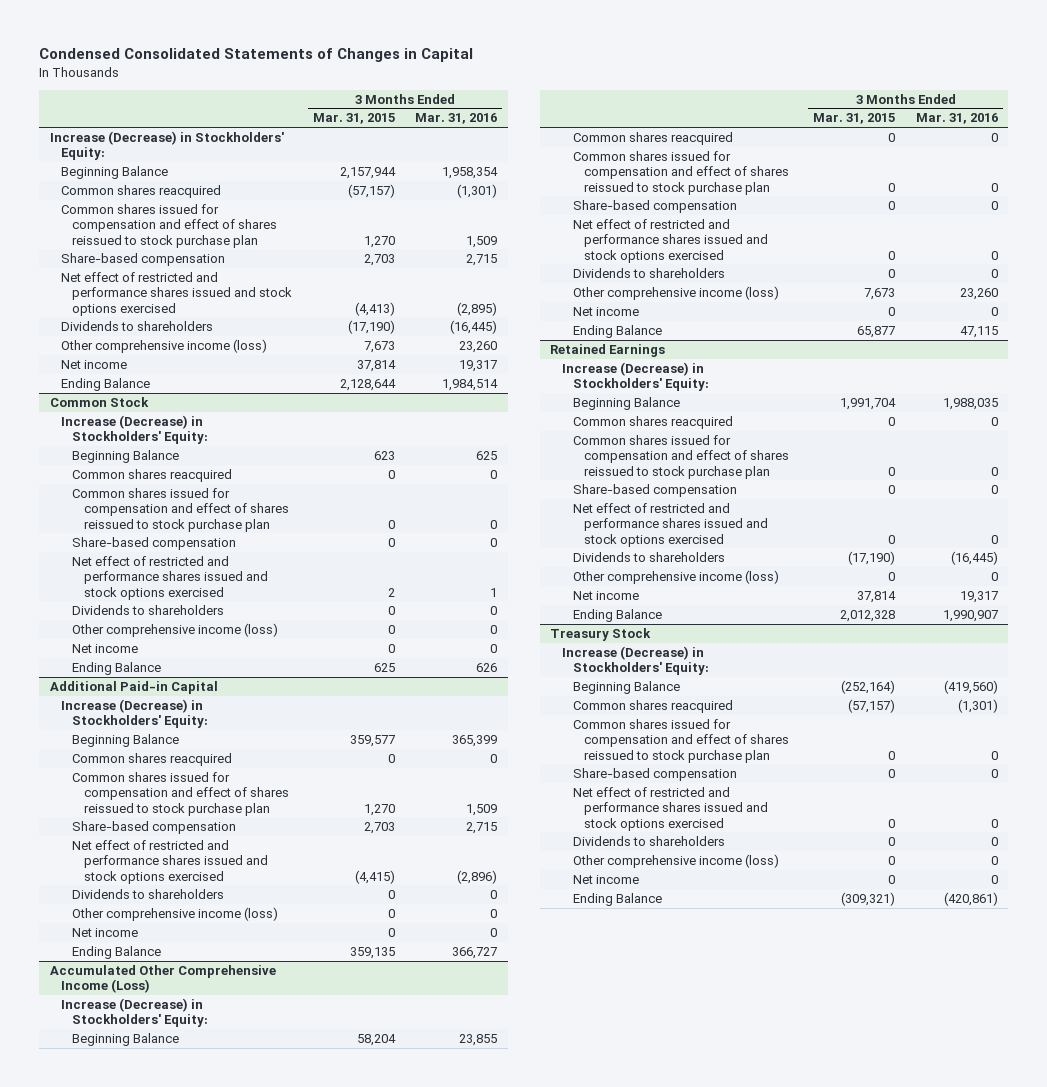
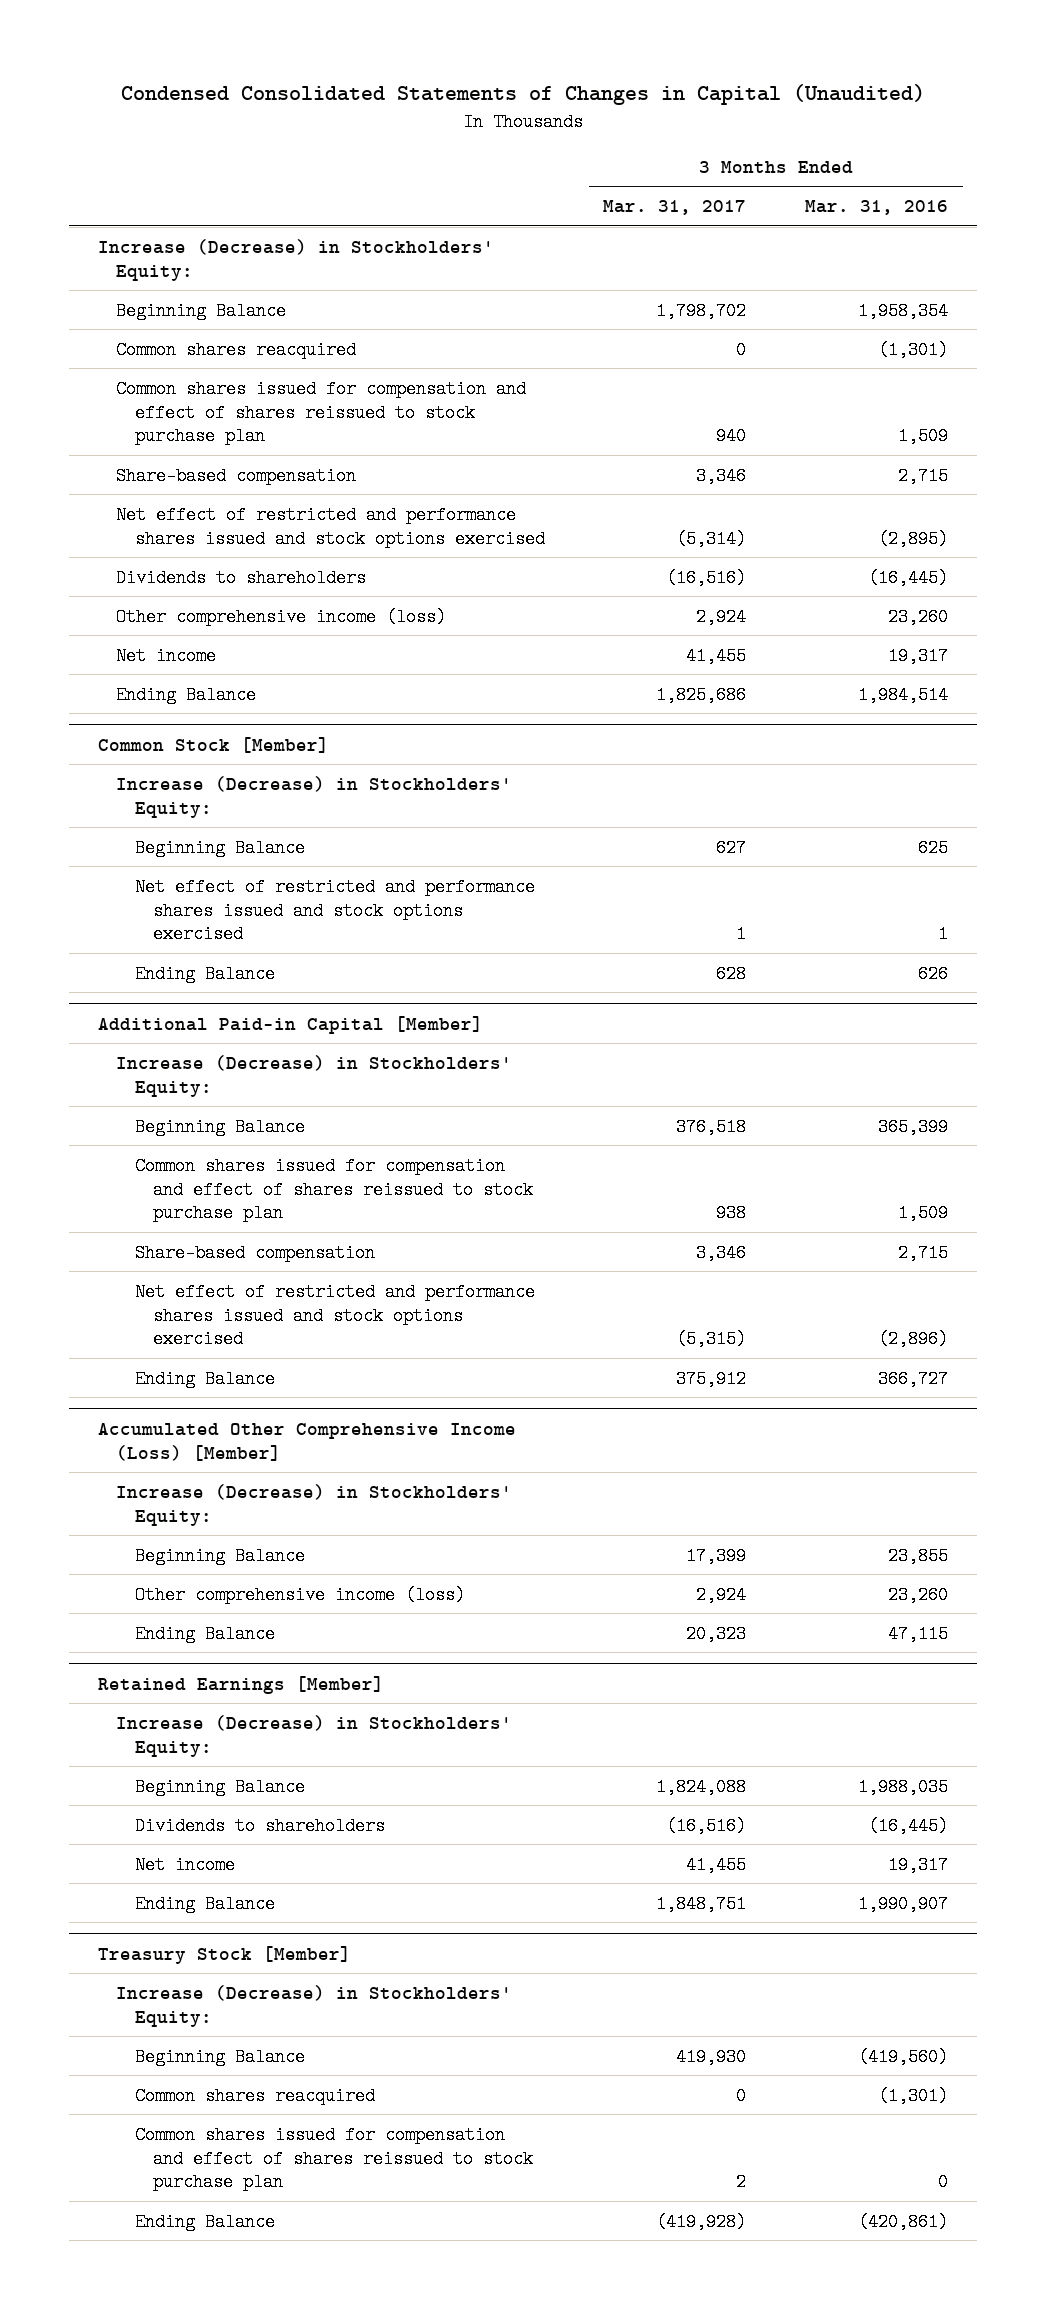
[39,48,474,63] Condensed Consolidated Statements of Changes in Capital -> [121,83,926,105] Condensed Consolidated Statements of Changes in Capital (Unaudited)
[312,113,395,125] Mar. 31, 2015 -> none
none -> [603,200,747,216] Mar. 31, 2017
[49,396,149,407] Common Stock -> [98,736,330,753] Common Stock [Member]
[72,468,233,482] Common shares reacquired -> none
[72,487,289,532] Common shares issued for compensation and effect of shares reissued to stock purchase plan -> none
[72,536,237,550] Share-based compensation -> none
[72,604,225,615] Dividends to shareholders -> none
[72,622,279,637] Other comprehensive income (loss) -> none
[72,643,139,653] Net income -> none
[49,680,218,694] Additional Paid-in Capital -> [98,1015,484,1034] Additional Paid-in Capital [Member]
[72,752,233,766] Common shares reacquired -> none
[72,888,225,899] Dividends to shareholders -> none
[72,906,279,921] Other comprehensive income (loss) -> none
[72,927,139,937] Net income -> none
[49,964,276,994] Accumulated Other Comprehensive Income (Loss) -> [98,1422,517,1461] Accumulated Other Comprehensive Income (Loss) [Member]
[572,131,733,145] Common shares reacquired -> none
[572,150,790,195] Common shares issued for compensation and effect of shares reissued to stock purchase plan -> none
[572,199,737,213] Share-based compensation -> none
[572,218,769,263] Net effect of restricted and performance shares issued and stock options exercised -> none
[572,267,725,278] Dividends to shareholders -> none
[572,306,639,316] Net income -> none
[550,343,666,357] Retained Earnings -> [98,1675,385,1694] Retained Earnings [Member]
[572,415,733,429] Common shares reacquired -> none
[572,434,790,479] Common shares issued for compensation and effect of shares reissued to stock purchase plan -> none
[572,483,737,497] Share-based compensation -> none
[572,502,769,547] Net effect of restricted and performance shares issued and stock options exercised -> none
[572,569,779,584] Other comprehensive income (loss) -> none
[550,627,652,641] Treasury Stock -> [98,1945,352,1964] Treasury Stock [Member]
[572,767,737,781] Share-based compensation -> none
[572,786,769,831] Net effect of restricted and performance shares issued and stock options exercised -> none
[572,835,725,846] Dividends to shareholders -> none
[572,853,779,868] Other comprehensive income (loss) -> none
[572,874,639,884] Net income -> none

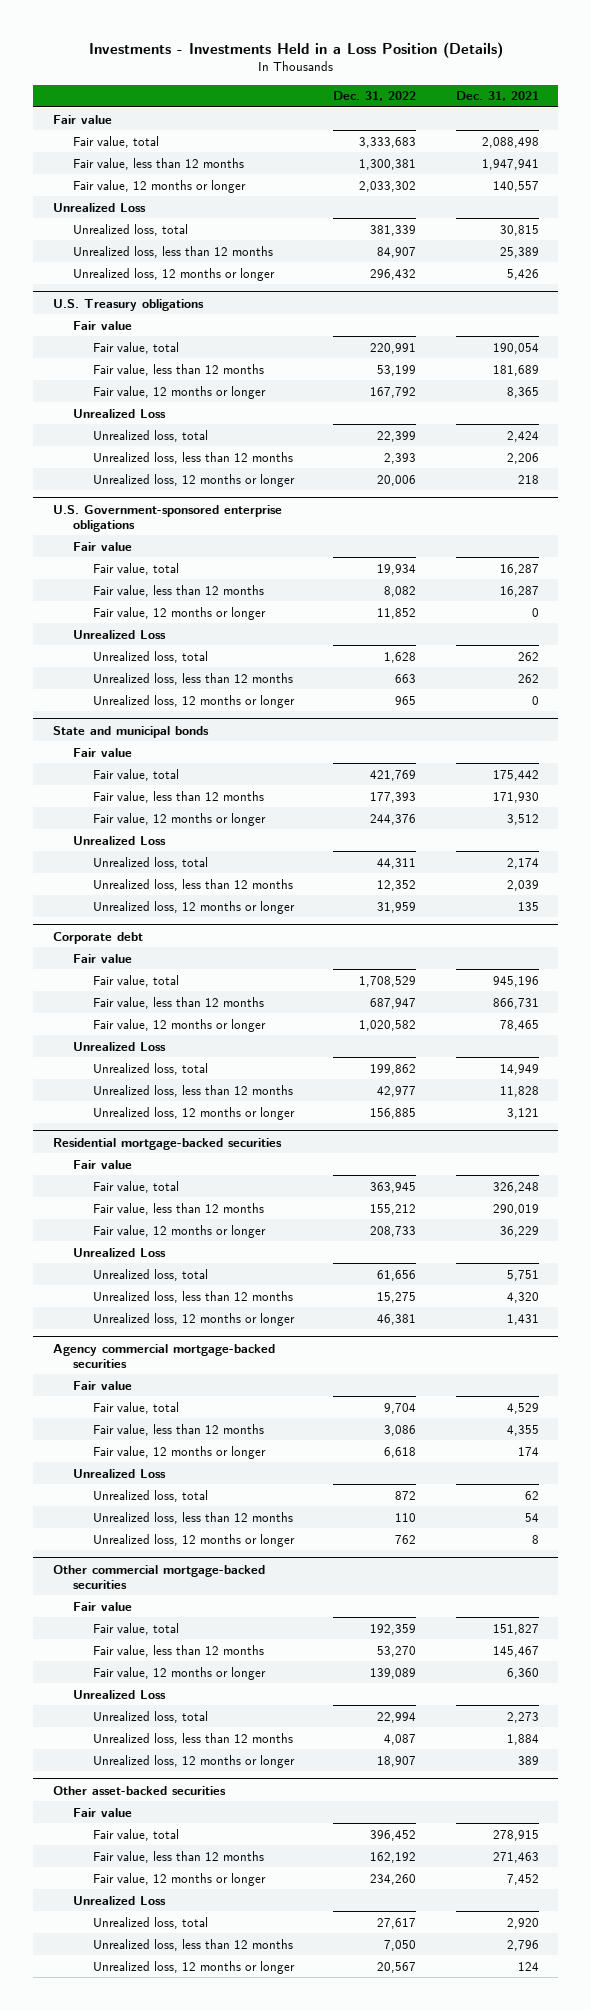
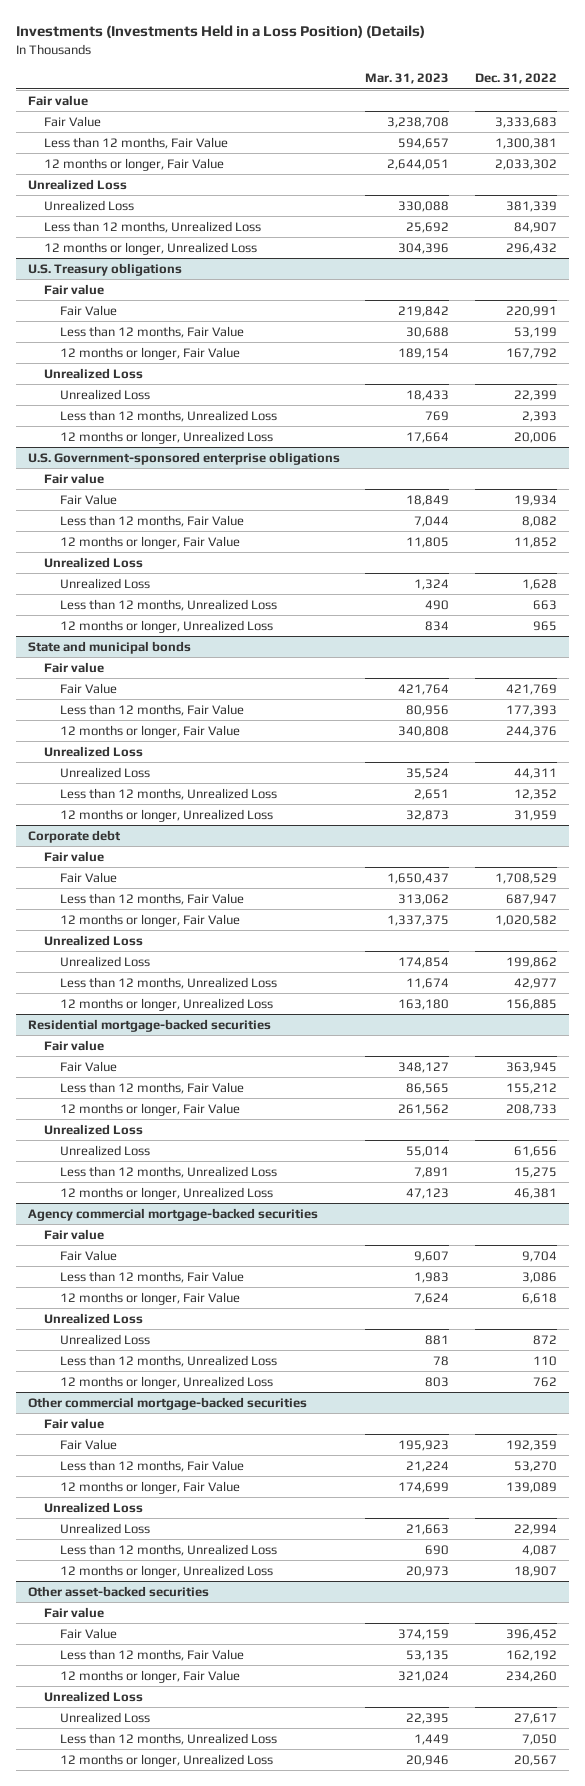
[88,41,503,58] Investments - Investments Held in a Loss Position (Details) -> [15,25,425,39] Investments (Investments Held in a Loss Position) (Details)
[455,91,539,102] Dec. 31, 2021 -> none
none -> [365,73,450,85] Mar. 31, 2023
[72,135,159,148] Fair value, total -> [44,115,102,127] Fair Value
[72,157,244,170] Fair value, less than 12 months -> [44,136,229,149] Less than 12 months, Fair Value
[72,179,246,193] Fair value, 12 months or longer -> [44,157,225,171] 12 months or longer, Fair Value
[72,223,188,236] Unrealized loss, total -> [44,199,135,211] Unrealized Loss
[72,245,273,258] Unrealized loss, less than 12 months -> [44,220,262,233] Less than 12 months, Unrealized Loss
[72,267,275,281] Unrealized loss, 12 months or longer -> [44,241,258,255] 12 months or longer, Unrealized Loss
[92,341,179,354] Fair value, total -> [59,304,117,316] Fair Value
[92,363,264,376] Fair value, less than 12 months -> [59,325,244,338] Less than 12 months, Fair Value
[92,385,266,399] Fair value, 12 months or longer -> [59,346,240,360] 12 months or longer, Fair Value
[92,429,208,442] Unrealized loss, total -> [59,388,150,400] Unrealized Loss
[92,451,293,464] Unrealized loss, less than 12 months -> [59,409,277,422] Less than 12 months, Unrealized Loss
[92,473,295,487] Unrealized loss, 12 months or longer -> [59,430,273,444] 12 months or longer, Unrealized Loss
[92,562,179,575] Fair value, total -> [59,493,117,505] Fair Value
[92,584,264,597] Fair value, less than 12 months -> [59,514,244,527] Less than 12 months, Fair Value
[92,606,266,620] Fair value, 12 months or longer -> [59,535,240,549] 12 months or longer, Fair Value
[92,650,208,663] Unrealized loss, total -> [59,577,150,589] Unrealized Loss
[92,672,293,685] Unrealized loss, less than 12 months -> [59,598,277,611] Less than 12 months, Unrealized Loss
[92,694,295,708] Unrealized loss, 12 months or longer -> [59,619,273,633] 12 months or longer, Unrealized Loss
[92,768,179,781] Fair value, total -> [59,682,117,694] Fair Value
[92,790,264,803] Fair value, less than 12 months -> [59,703,244,716] Less than 12 months, Fair Value
[92,812,266,826] Fair value, 12 months or longer -> [59,724,240,738] 12 months or longer, Fair Value
[92,856,208,869] Unrealized loss, total -> [59,766,150,778] Unrealized Loss
[92,878,293,891] Unrealized loss, less than 12 months -> [59,787,277,800] Less than 12 months, Unrealized Loss
[92,900,295,914] Unrealized loss, 12 months or longer -> [59,808,273,822] 12 months or longer, Unrealized Loss
[92,974,179,987] Fair value, total -> [59,871,117,883] Fair Value
[92,996,264,1009] Fair value, less than 12 months -> [59,892,244,905] Less than 12 months, Fair Value
[92,1018,266,1032] Fair value, 12 months or longer -> [59,913,240,927] 12 months or longer, Fair Value
[92,1062,208,1075] Unrealized loss, total -> [59,955,150,967] Unrealized Loss
[92,1084,293,1097] Unrealized loss, less than 12 months -> [59,976,277,989] Less than 12 months, Unrealized Loss
[92,1106,295,1120] Unrealized loss, 12 months or longer -> [59,997,273,1011] 12 months or longer, Unrealized Loss
[92,1180,179,1193] Fair value, total -> [59,1060,117,1072] Fair Value
[92,1202,264,1215] Fair value, less than 12 months -> [59,1081,244,1094] Less than 12 months, Fair Value
[92,1224,266,1238] Fair value, 12 months or longer -> [59,1102,240,1116] 12 months or longer, Fair Value
[92,1268,208,1281] Unrealized loss, total -> [59,1144,150,1156] Unrealized Loss
[92,1290,293,1303] Unrealized loss, less than 12 months -> [59,1165,277,1178] Less than 12 months, Unrealized Loss
[92,1312,295,1326] Unrealized loss, 12 months or longer -> [59,1186,273,1200] 12 months or longer, Unrealized Loss
[92,1401,179,1414] Fair value, total -> [59,1249,117,1261] Fair Value
[92,1423,264,1436] Fair value, less than 12 months -> [59,1270,244,1283] Less than 12 months, Fair Value
[92,1445,266,1459] Fair value, 12 months or longer -> [59,1291,240,1305] 12 months or longer, Fair Value
[92,1489,208,1502] Unrealized loss, total -> [59,1333,150,1345] Unrealized Loss
[92,1511,293,1524] Unrealized loss, less than 12 months -> [59,1354,277,1367] Less than 12 months, Unrealized Loss
[92,1533,295,1547] Unrealized loss, 12 months or longer -> [59,1375,273,1389] 12 months or longer, Unrealized Loss
[92,1622,179,1635] Fair value, total -> [59,1438,117,1450] Fair Value
[92,1644,264,1657] Fair value, less than 12 months -> [59,1459,244,1472] Less than 12 months, Fair Value
[92,1666,266,1680] Fair value, 12 months or longer -> [59,1480,240,1494] 12 months or longer, Fair Value
[92,1710,208,1723] Unrealized loss, total -> [59,1522,150,1534] Unrealized Loss
[92,1732,293,1745] Unrealized loss, less than 12 months -> [59,1543,277,1556] Less than 12 months, Unrealized Loss
[92,1754,295,1768] Unrealized loss, 12 months or longer -> [59,1564,273,1578] 12 months or longer, Unrealized Loss
[92,1828,179,1841] Fair value, total -> [59,1627,117,1639] Fair Value
[92,1850,264,1863] Fair value, less than 12 months -> [59,1648,244,1661] Less than 12 months, Fair Value
[92,1872,266,1886] Fair value, 12 months or longer -> [59,1669,240,1683] 12 months or longer, Fair Value
[92,1916,208,1929] Unrealized loss, total -> [59,1711,150,1723] Unrealized Loss
[92,1938,293,1951] Unrealized loss, less than 12 months -> [59,1732,277,1745] Less than 12 months, Unrealized Loss
[92,1960,295,1974] Unrealized loss, 12 months or longer -> [59,1753,273,1767] 12 months or longer, Unrealized Loss

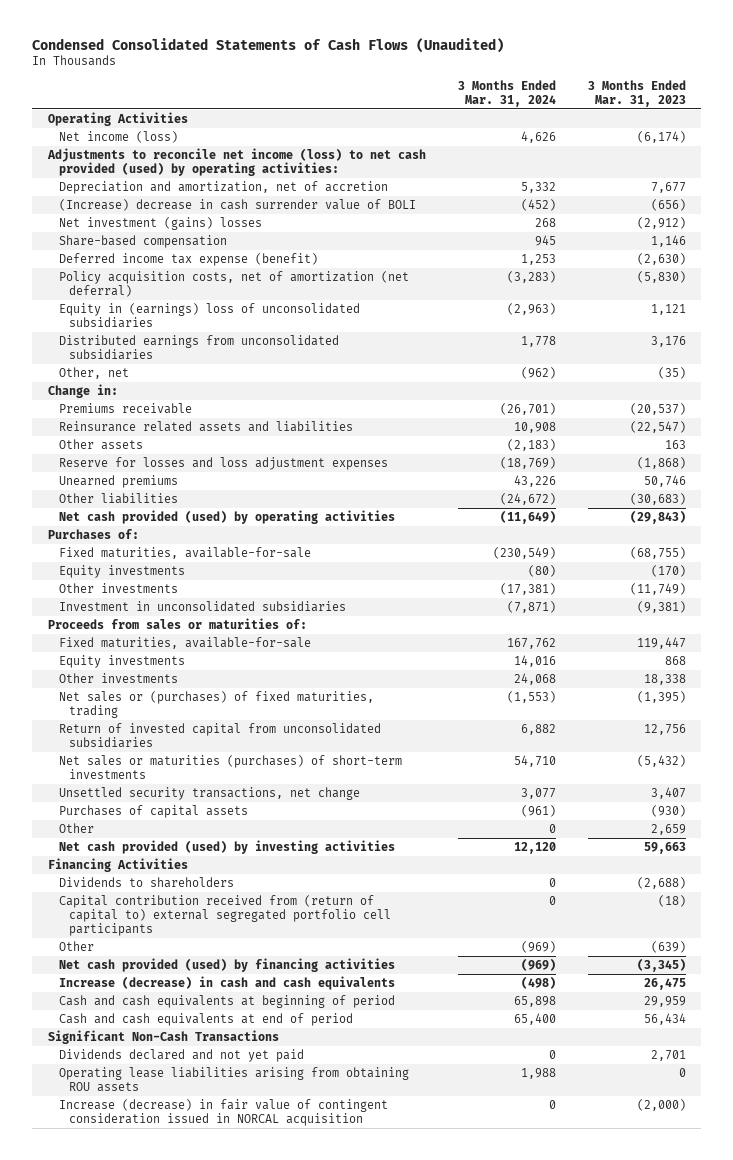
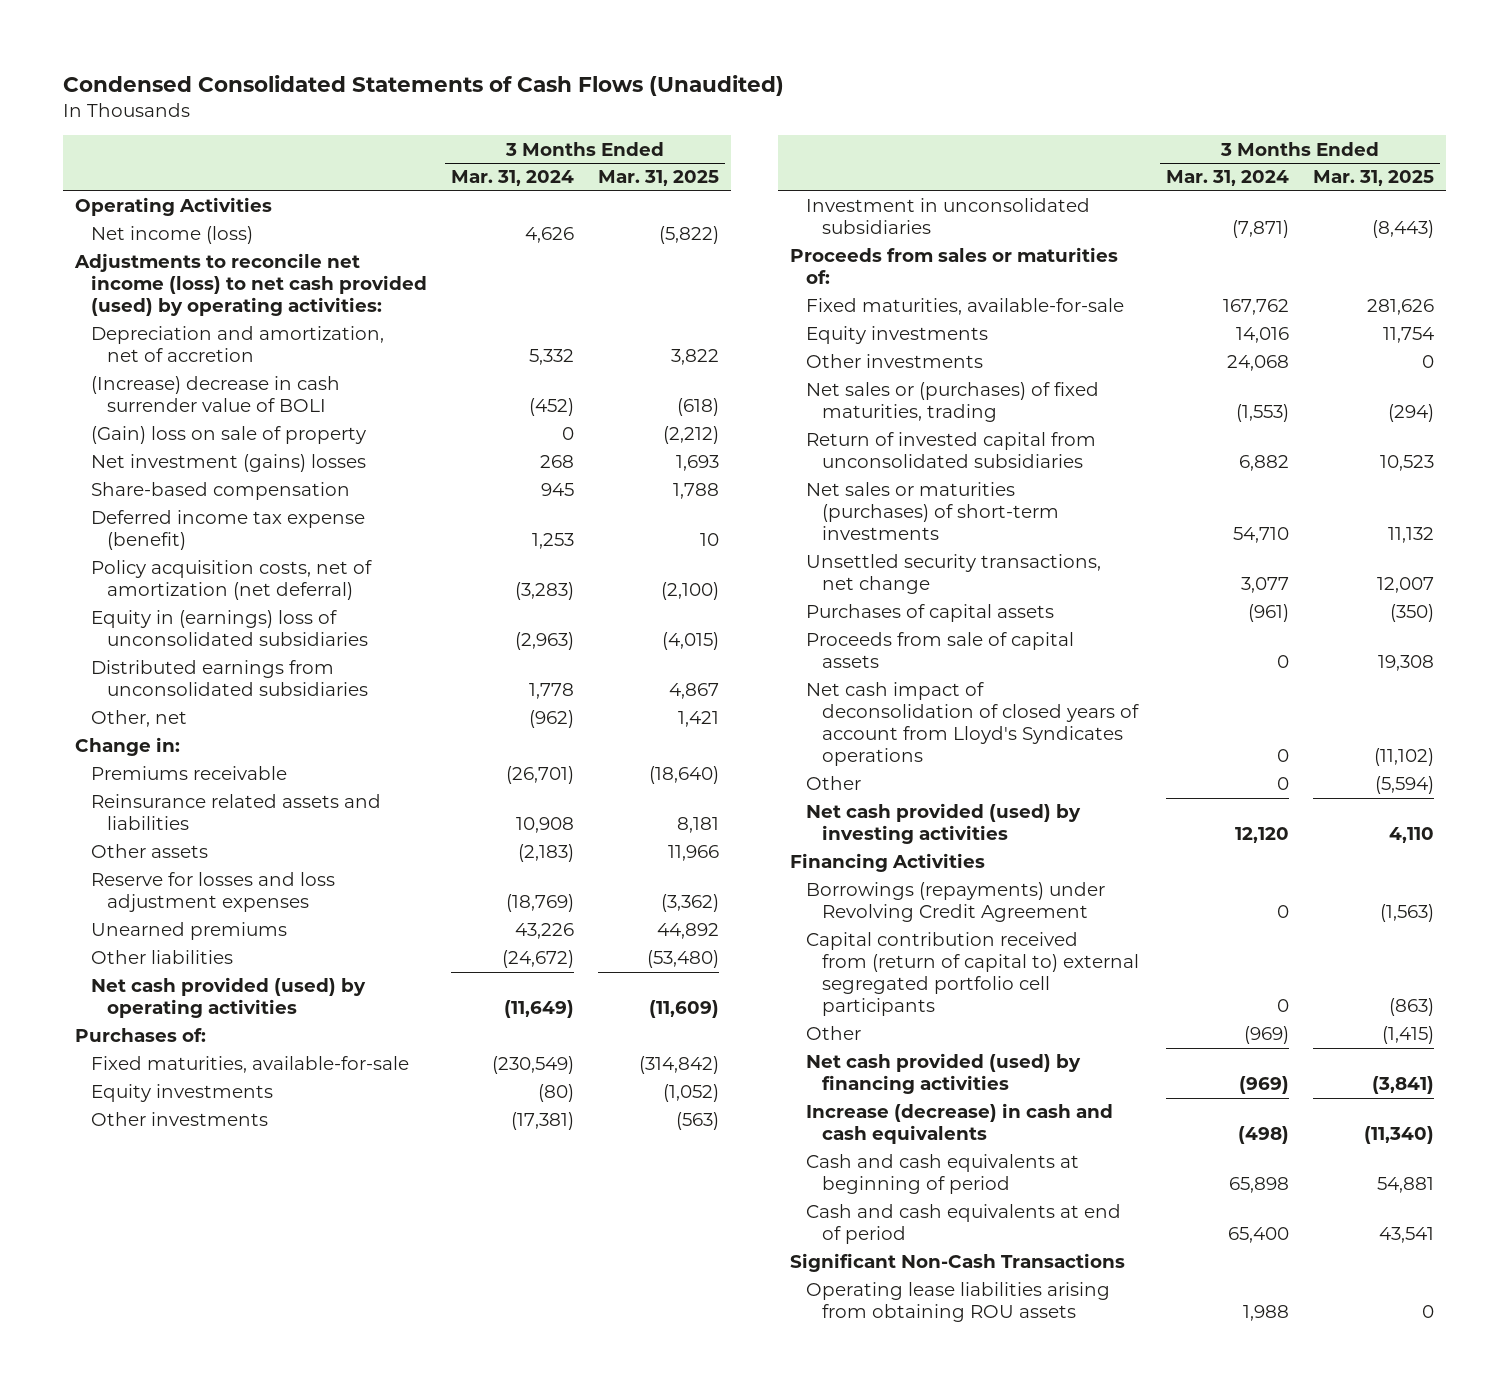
[587,79,686,107] 3 Months Ended Mar. 31, 2023 -> none
none -> [598,170,720,187] Mar. 31, 2025
none -> [91,426,367,445] (Gain) loss on sale of property
none -> [806,632,1075,669] Proceeds from sale of capital assets
none -> [806,682,1140,767] Net cash impact of deconsolidation of closed years of account from Lloyd's Syndicates operations
[58,876,234,888] Dividends to shareholders -> none
none -> [806,882,1106,923] Borrowings (repayments) under Revolving Credit Agreement
[58,1048,304,1062] Dividends declared and not yet paid -> none
[58,1098,388,1126] Increase (decrease) in fair value of contingent consideration issued in NORCAL acquisition -> none

